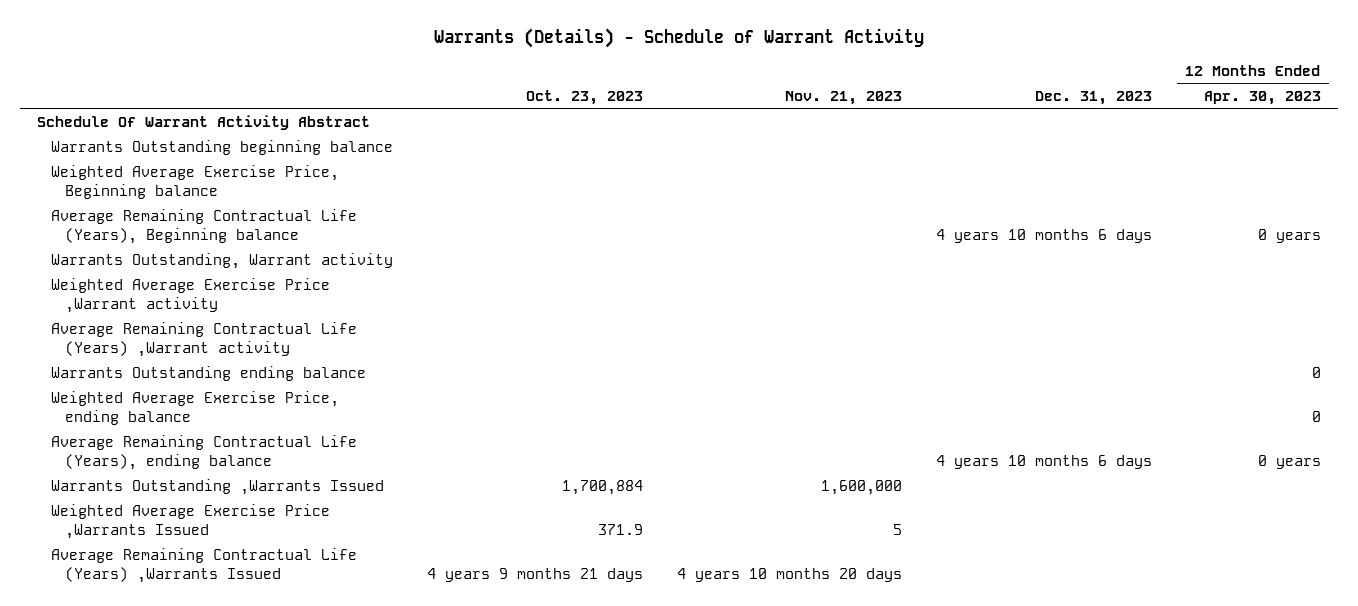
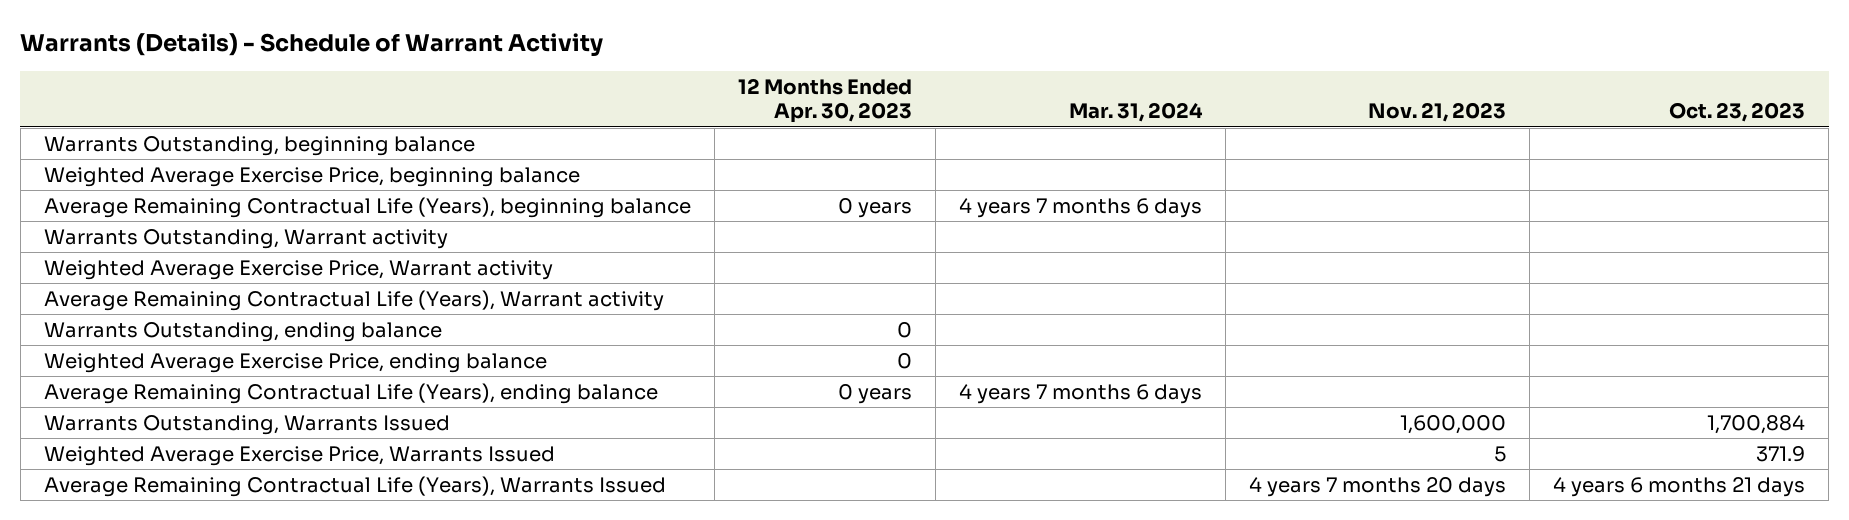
[1034,91,1152,106] Dec. 31, 2023 -> none
none -> [1069,102,1204,123] Mar. 31, 2024
[36,114,370,130] Schedule Of Warrant Activity Abstract -> none
[51,139,394,155] Warrants Outstanding beginning balance -> [43,135,475,156] Warrants Outstanding, beginning balance
[51,164,340,200] Weighted Average Exercise Price, Beginning balance -> [43,166,580,187] Weighted Average Exercise Price, beginning balance
[51,208,358,245] Average Remaining Contractual Life (Years), Beginning balance -> [43,196,691,218] Average Remaining Contractual Life (Years), beginning balance
[51,277,331,314] Weighted Average Exercise Price ,Warrant activity -> [43,259,553,280] Weighted Average Exercise Price, Warrant activity
[51,321,358,358] Average Remaining Contractual Life (Years) ,Warrant activity -> [43,289,664,311] Average Remaining Contractual Life (Years), Warrant activity
[51,365,367,381] Warrants Outstanding ending balance -> [43,321,442,342] Warrants Outstanding, ending balance
[51,478,385,495] Warrants Outstanding ,Warrants Issued -> [43,414,450,435] Warrants Outstanding, Warrants Issued
[51,503,331,540] Weighted Average Exercise Price ,Warrants Issued -> [43,445,555,466] Weighted Average Exercise Price, Warrants Issued
[51,547,358,584] Average Remaining Contractual Life (Years) ,Warrants Issued -> [43,475,666,497] Average Remaining Contractual Life (Years), Warrants Issued
[426,568,643,583] 4 years 9 months 21 days -> [1553,476,1806,497] 4 years 6 months 21 days
[676,568,902,583] 4 years 10 months 20 days -> [1249,476,1507,497] 4 years 7 months 20 days

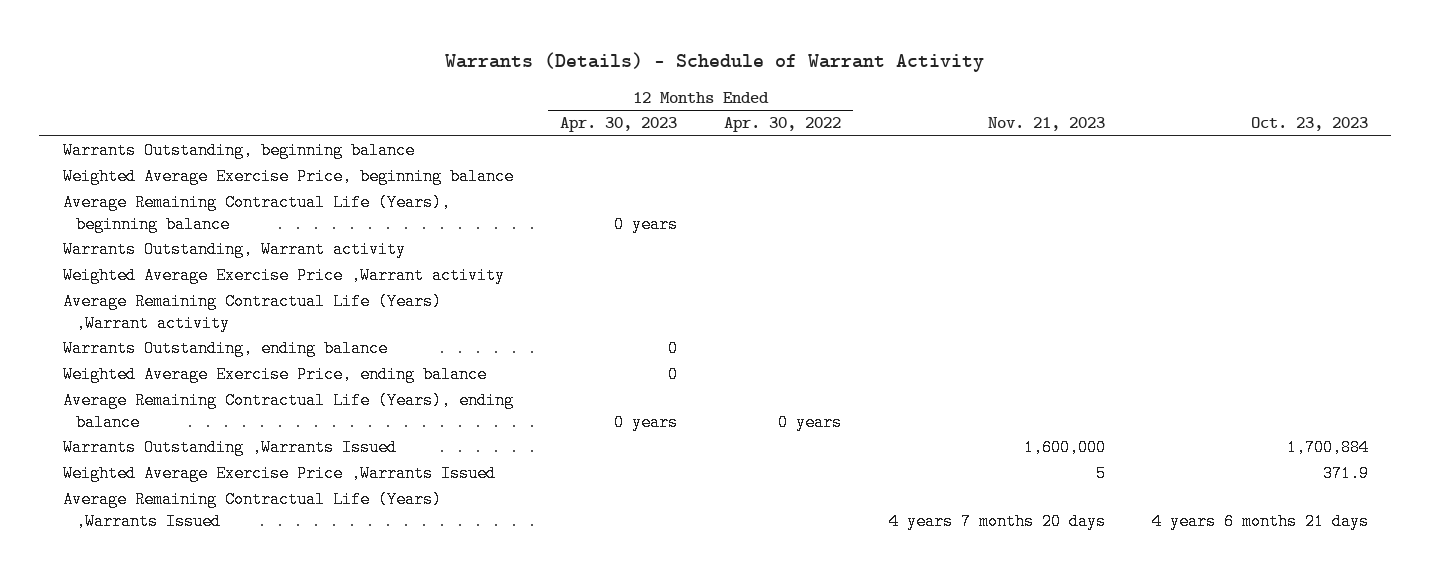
[1069,102,1204,123] Mar. 31, 2024 -> none
none -> [724,117,842,133] Apr. 30, 2022
[43,259,553,280] Weighted Average Exercise Price, Warrant activity -> [62,267,505,285] Weighted Average Exercise Price ,Warrant activity
[43,289,664,311] Average Remaining Contractual Life (Years), Warrant activity -> [62,293,442,332] Average Remaining Contractual Life (Years) ,Warrant activity
[43,414,450,435] Warrants Outstanding, Warrants Issued -> [62,439,397,457] Warrants Outstanding ,Warrants Issued
[43,445,555,466] Weighted Average Exercise Price, Warrants Issued -> [62,465,496,483] Weighted Average Exercise Price ,Warrants Issued
[43,475,666,497] Average Remaining Contractual Life (Years), Warrants Issued -> [62,491,442,530] Average Remaining Contractual Life (Years) ,Warrants Issued

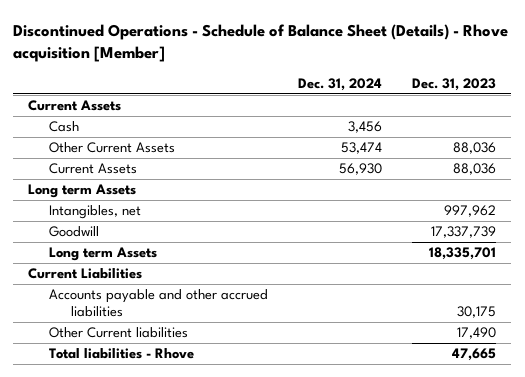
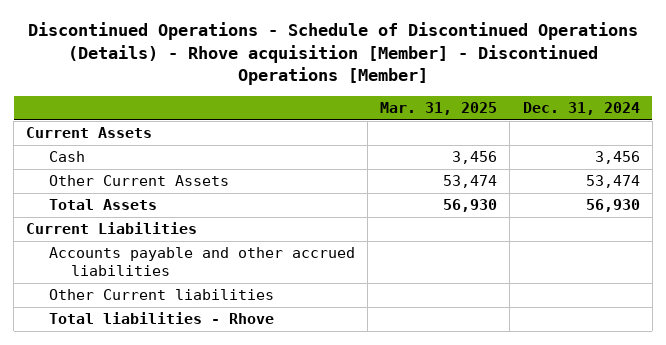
[13,23,509,63] Discontinued Operations - Schedule of Balance Sheet (Details) - Rhove acquisition [Member] -> [27,22,638,86] Discontinued Operations - Schedule of Discontinued Operations (Details) - Rhove acquisition [Member] - Discontinued Operations [Member]
[412,78,497,92] Dec. 31, 2023 -> none
none -> [380,102,498,116] Mar. 31, 2025
[28,184,137,199] Long term Assets -> none
[49,205,142,220] Intangibles, net -> none
[49,226,100,238] Goodwill -> none
[49,247,158,262] Long term Assets -> none
[49,163,138,175] Current Assets -> [48,199,157,211] Total Assets

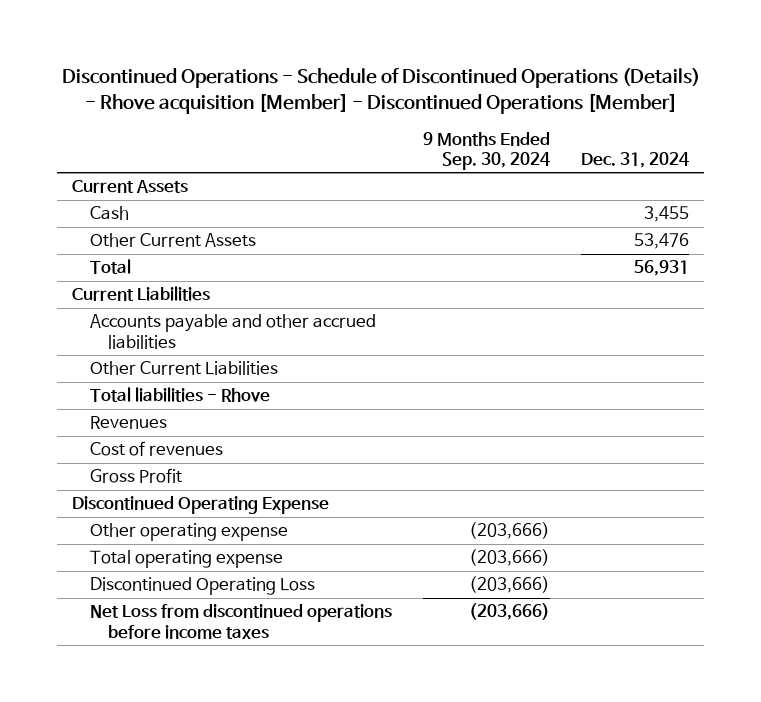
[380,102,498,116] Mar. 31, 2025 -> none
none -> [422,131,550,170] 9 Months Ended Sep. 30, 2024
[594,151,640,165] 3,456 -> [643,206,689,223] 3,455
[585,175,640,189] 53,474 -> [633,233,689,250] 53,476
[48,199,157,211] Total Assets -> [89,259,131,275] Total
[585,199,640,213] 56,930 -> [633,260,689,277] 56,931
[48,289,274,301] Other Current liabilities -> [89,361,278,376] Other Current Liabilities
none -> [89,416,167,430] Revenues
none -> [89,441,223,457] Cost of revenues
none -> [89,468,182,484] Gross Profit
none -> [72,496,330,515] Discontinued Operating Expense
none -> [89,523,288,542] Other operating expense
none -> [89,550,283,569] Total operating expense
none -> [89,577,315,596] Discontinued Operating Loss
none -> [89,604,392,639] Net Loss from discontinued operations before income taxes

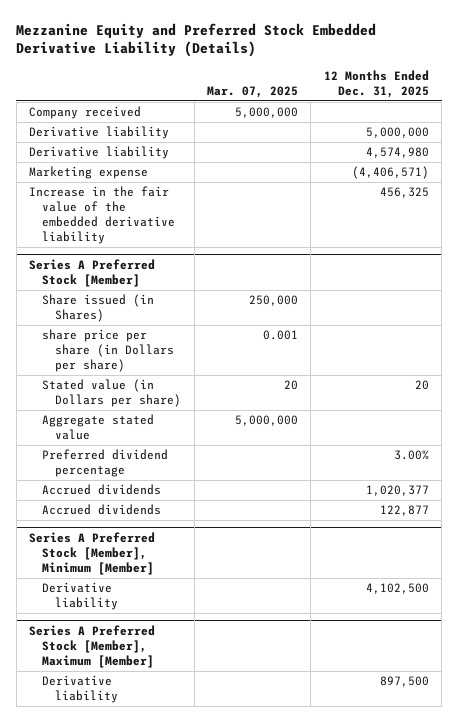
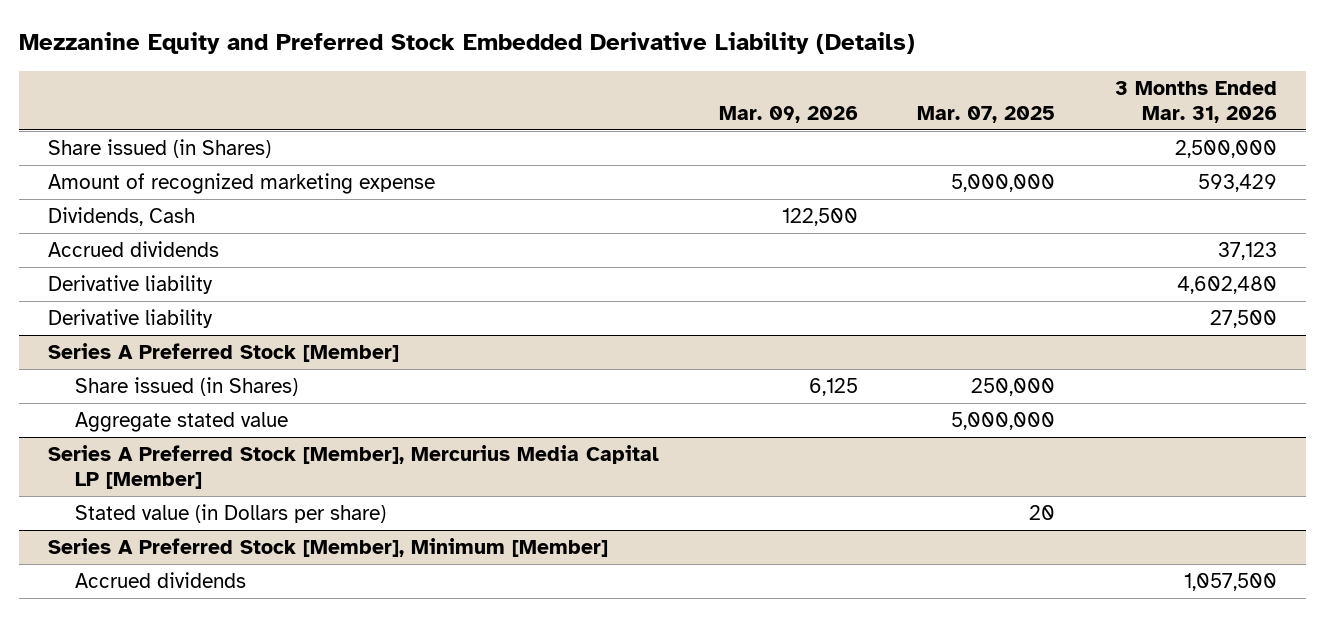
[323,69,429,98] 12 Months Ended Dec. 31, 2025 -> none
none -> [718,105,858,123] Mar. 09, 2026
none -> [1114,80,1277,123] 3 Months Ended Mar. 31, 2026
none -> [48,139,272,159] Share issued (in Shares)
[29,106,142,120] Company received -> [48,173,436,195] Amount of recognized marketing expense
none -> [48,207,196,227] Dividends, Cash
none -> [48,241,220,258] Accrued dividends
[29,166,149,180] Marketing expense -> none
[29,186,176,245] Increase in the fair value of the embedded derivative liability -> none
[42,329,175,373] share price per share (in Dollars per share) -> none
[42,379,182,408] Stated value (in Dollars per share) -> none
[42,449,169,478] Preferred dividend percentage -> none
[42,484,162,496] Accrued dividends -> none
[42,504,162,516] Accrued dividends -> none
none -> [48,445,660,490] Series A Preferred Stock [Member], Mercurius Media Capital LP [Member]
none -> [74,504,386,524] Stated value (in Dollars per share)
[42,582,119,611] Derivative liability -> none
[29,624,156,668] Series A Preferred Stock [Member], Maximum [Member] -> none
[42,675,119,704] Derivative liability -> none
none -> [74,572,246,589] Accrued dividends

